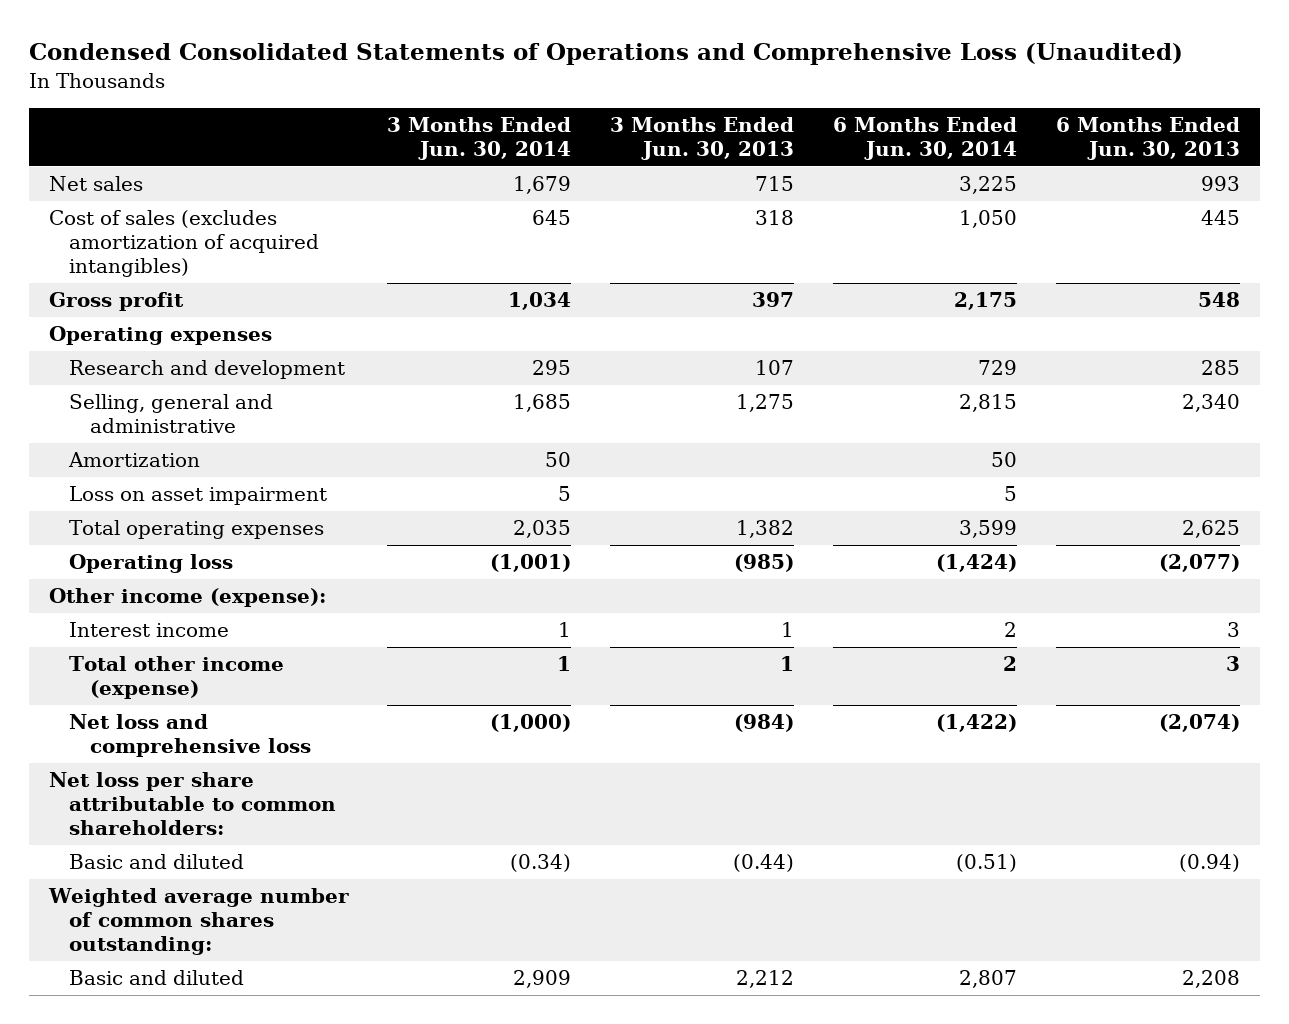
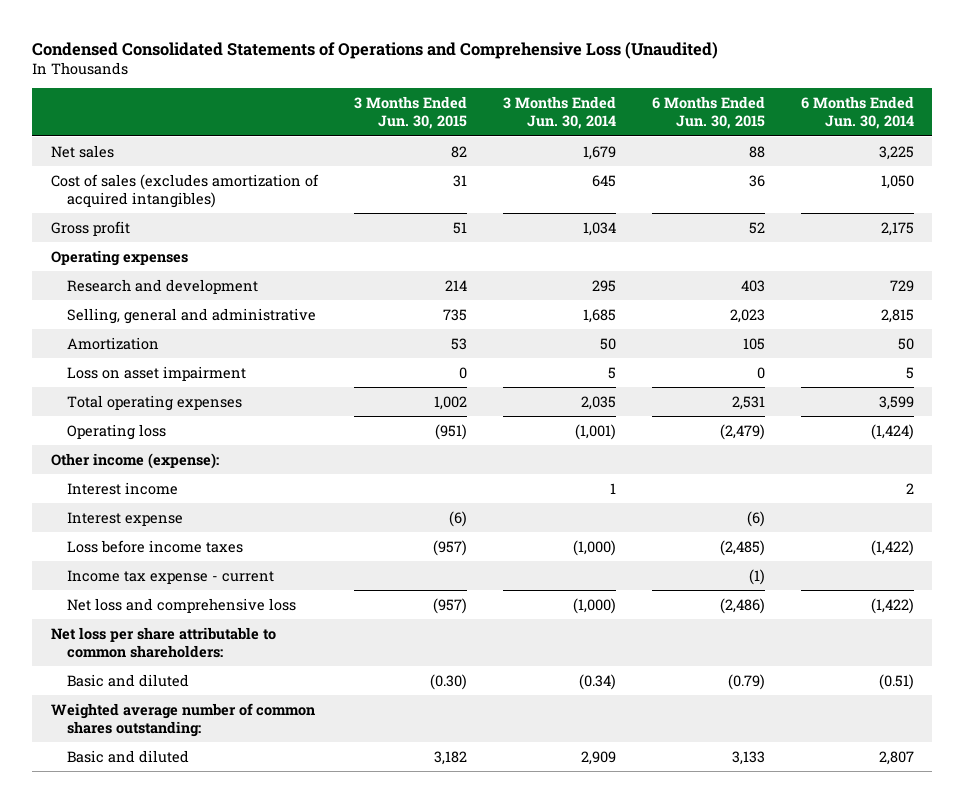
[610,116,795,161] 3 Months Ended Jun. 30, 2013 -> none
[1056,116,1241,161] 6 Months Ended Jun. 30, 2013 -> none
none -> [353,96,467,130] 3 Months Ended Jun. 30, 2015
none -> [652,96,766,130] 6 Months Ended Jun. 30, 2015
[69,656,285,700] Total other income (expense) -> none
none -> [67,511,184,526] Interest expense
none -> [67,539,244,553] Loss before income taxes
none -> [67,569,275,584] Income tax expense - current

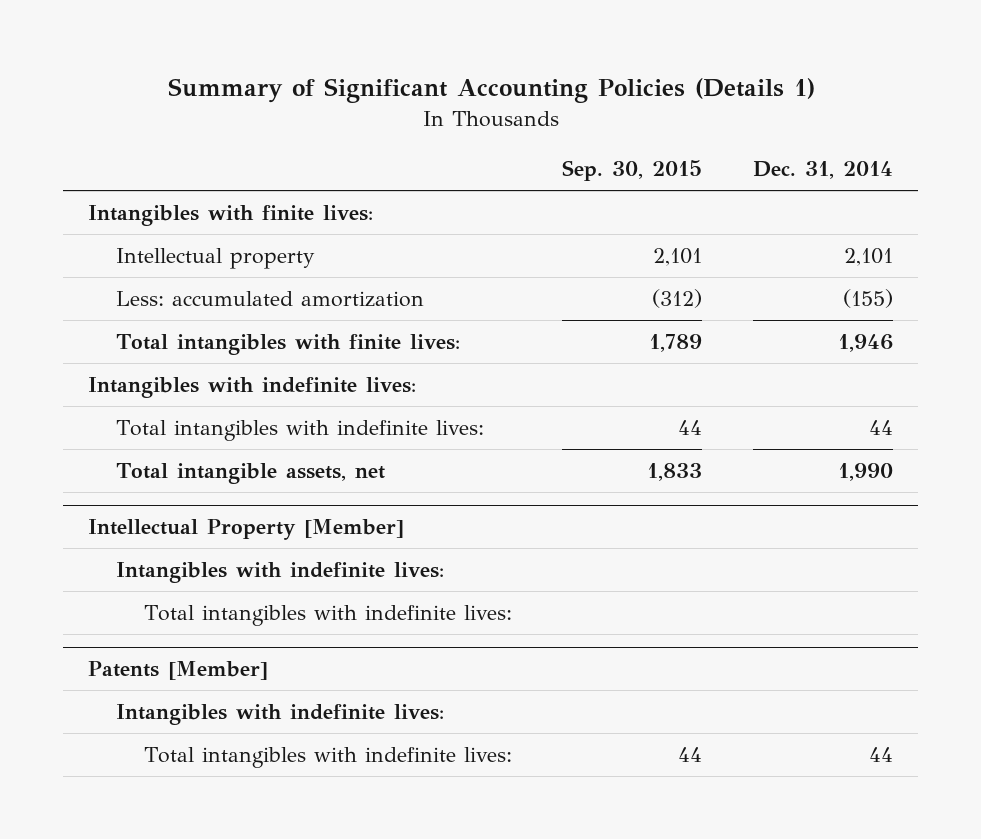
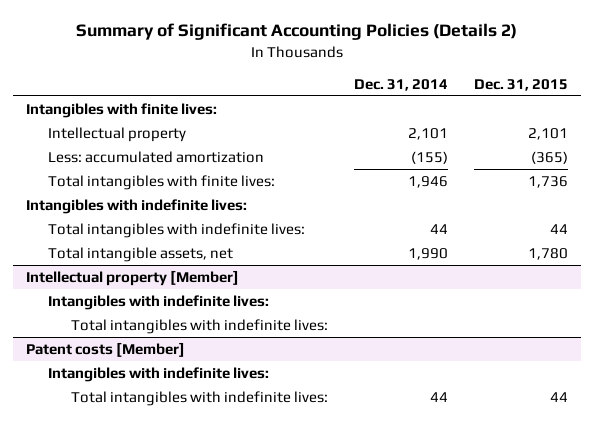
[167,78,815,104] Summary of Significant Accounting Policies (Details 1) -> [75,23,517,41] Summary of Significant Accounting Policies (Details 2)
[562,160,703,182] Sep. 30, 2015 -> none
none -> [473,78,568,91] Dec. 31, 2015
[88,519,405,541] Intellectual Property [Member] -> [25,269,239,286] Intellectual property [Member]
[88,661,269,681] Patents [Member] -> [25,341,185,357] Patent costs [Member]

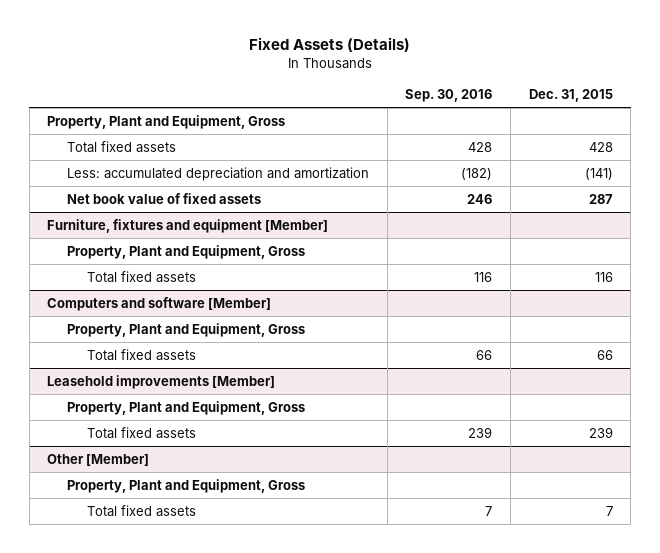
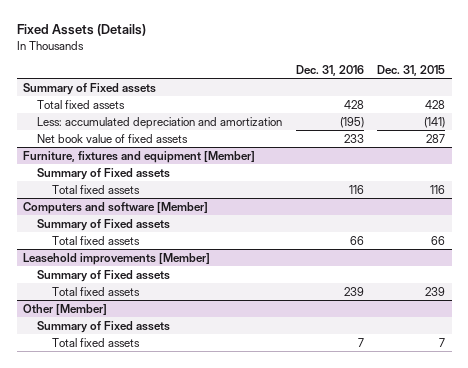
[405,89,493,103] Sep. 30, 2016 -> none
none -> [295,64,364,76] Dec. 31, 2016
[47,115,286,130] Property, Plant and Equipment, Gross -> [23,82,157,95] Summary of Fixed assets
[67,245,306,260] Property, Plant and Equipment, Gross -> [37,167,171,180] Summary of Fixed assets
[67,323,306,338] Property, Plant and Equipment, Gross -> [37,218,171,231] Summary of Fixed assets
[67,401,306,416] Property, Plant and Equipment, Gross -> [37,269,171,282] Summary of Fixed assets
[67,479,306,494] Property, Plant and Equipment, Gross -> [37,320,171,333] Summary of Fixed assets

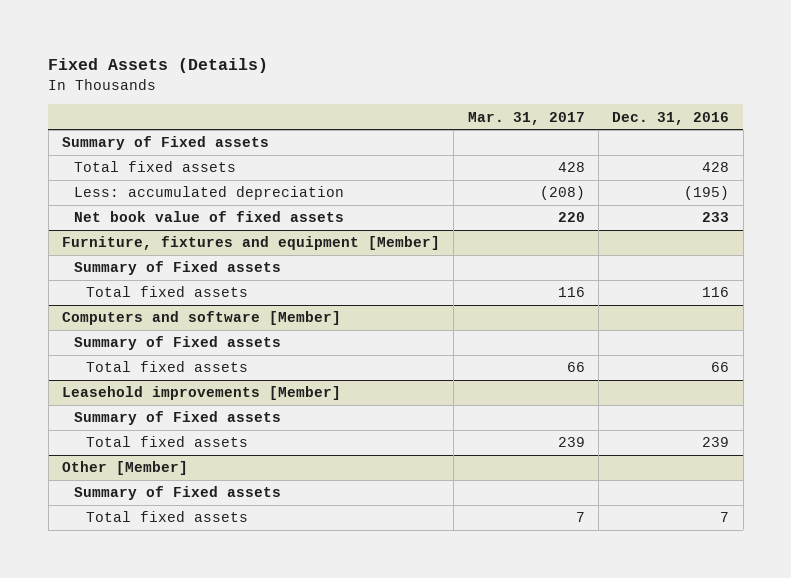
[377,64,446,76] Dec. 31, 2015 -> none
none -> [467,111,585,125] Mar. 31, 2017
[37,116,283,129] Less: accumulated depreciation and amortization -> [74,186,345,201] Less: accumulated depreciation

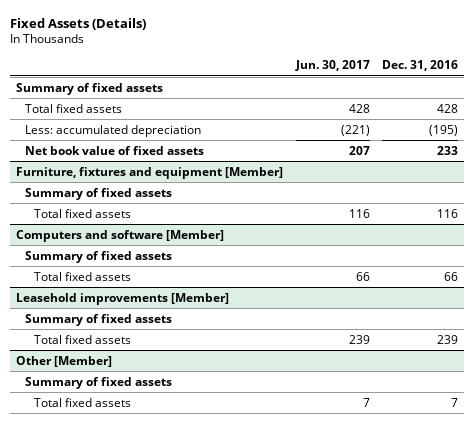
[467,111,585,125] Mar. 31, 2017 -> none
none -> [294,60,370,72] Jun. 30, 2017
[61,136,269,151] Summary of Fixed assets -> [16,82,164,95] Summary of fixed assets
[74,261,282,276] Summary of Fixed assets -> [24,187,172,200] Summary of fixed assets
[74,336,282,351] Summary of Fixed assets -> [24,250,172,263] Summary of fixed assets
[74,411,282,426] Summary of Fixed assets -> [24,313,172,326] Summary of fixed assets
[74,486,282,501] Summary of Fixed assets -> [24,376,172,389] Summary of fixed assets

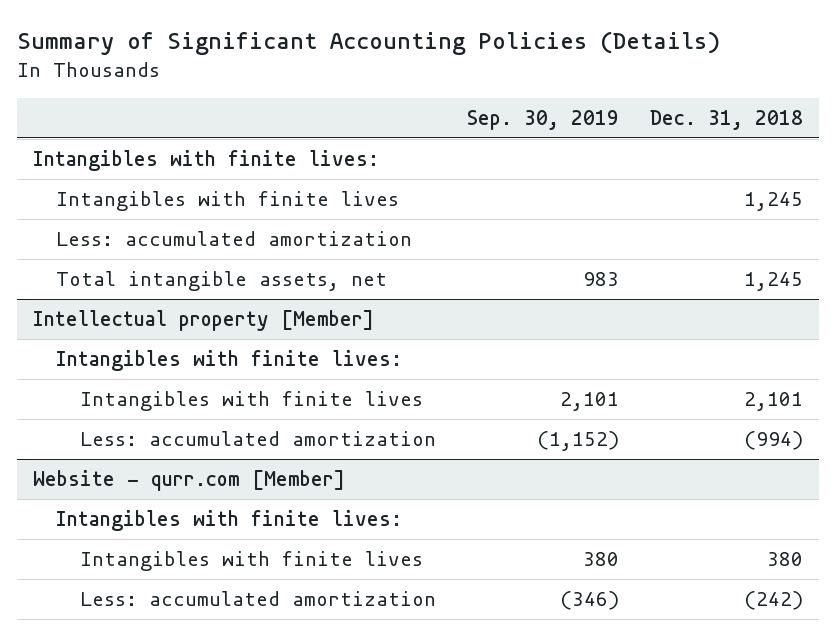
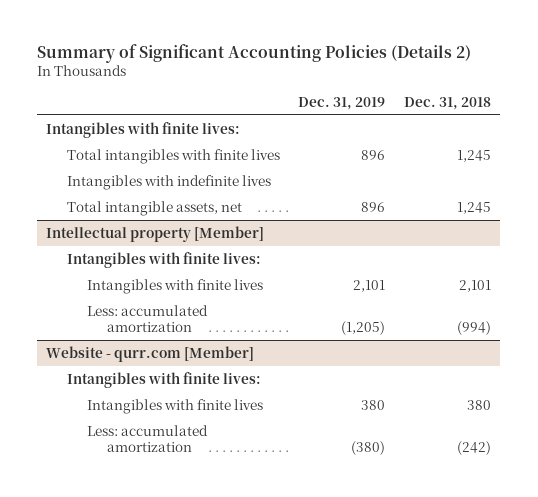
[17,31,721,56] Summary of Significant Accounting Policies (Details) -> [37,43,472,63] Summary of Significant Accounting Policies (Details 2)
[466,109,619,130] Sep. 30, 2019 -> none
none -> [298,96,386,110] Dec. 31, 2019
[56,231,413,247] Less: accumulated amortization -> none
[56,191,400,212] Intangibles with finite lives -> [66,148,280,164] Total intangibles with finite lives
none -> [66,174,271,190] Intangibles with indefinite lives

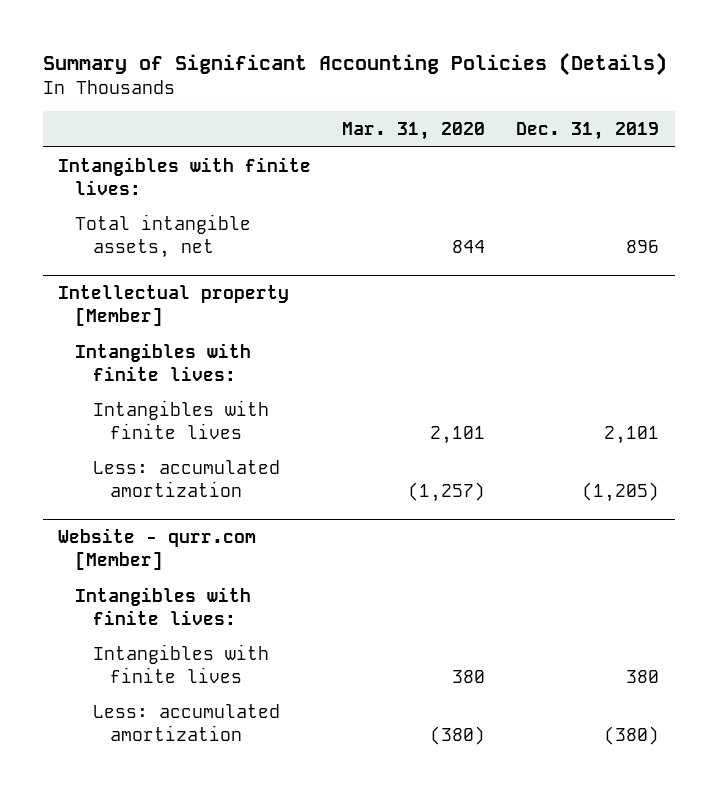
[37,43,472,63] Summary of Significant Accounting Policies (Details 2) -> [42,51,667,76] Summary of Significant Accounting Policies (Details)
[404,96,492,110] Dec. 31, 2018 -> none
none -> [342,121,486,140] Mar. 31, 2020
[66,148,280,164] Total intangibles with finite lives -> none
[66,174,271,190] Intangibles with indefinite lives -> none

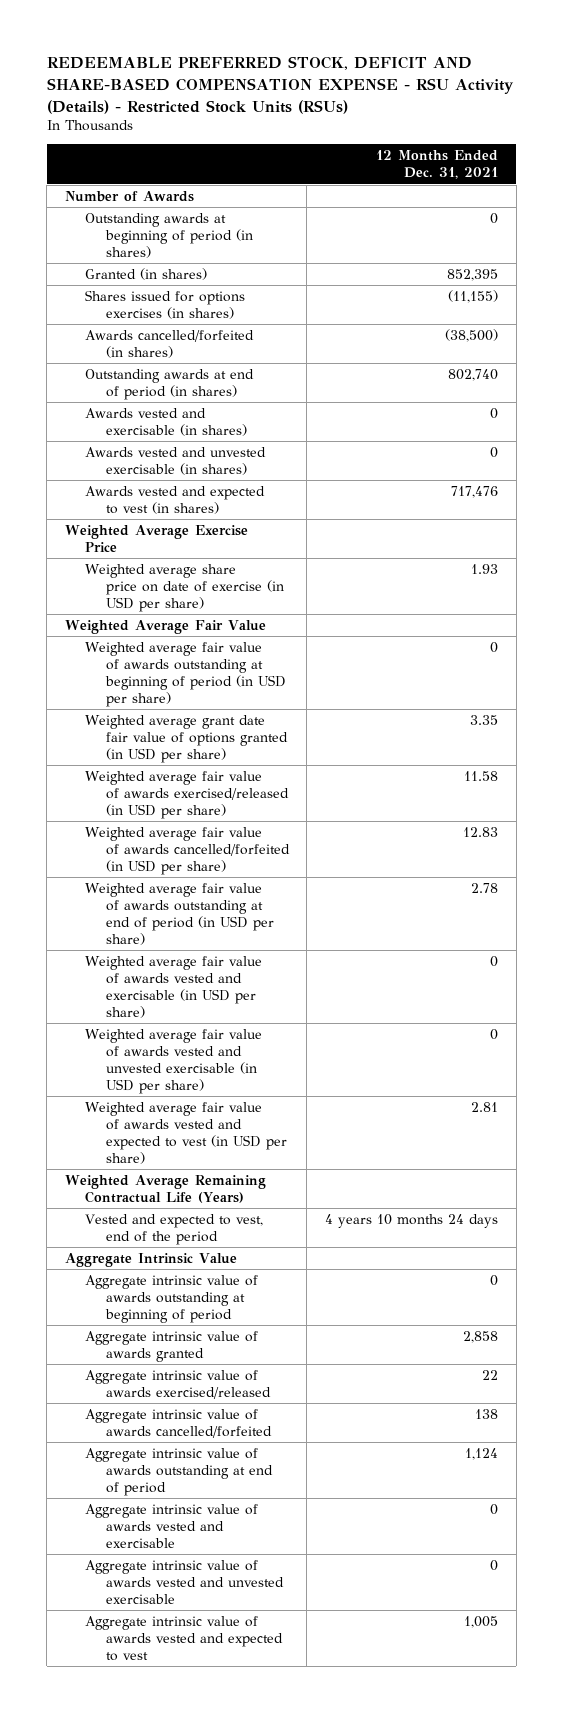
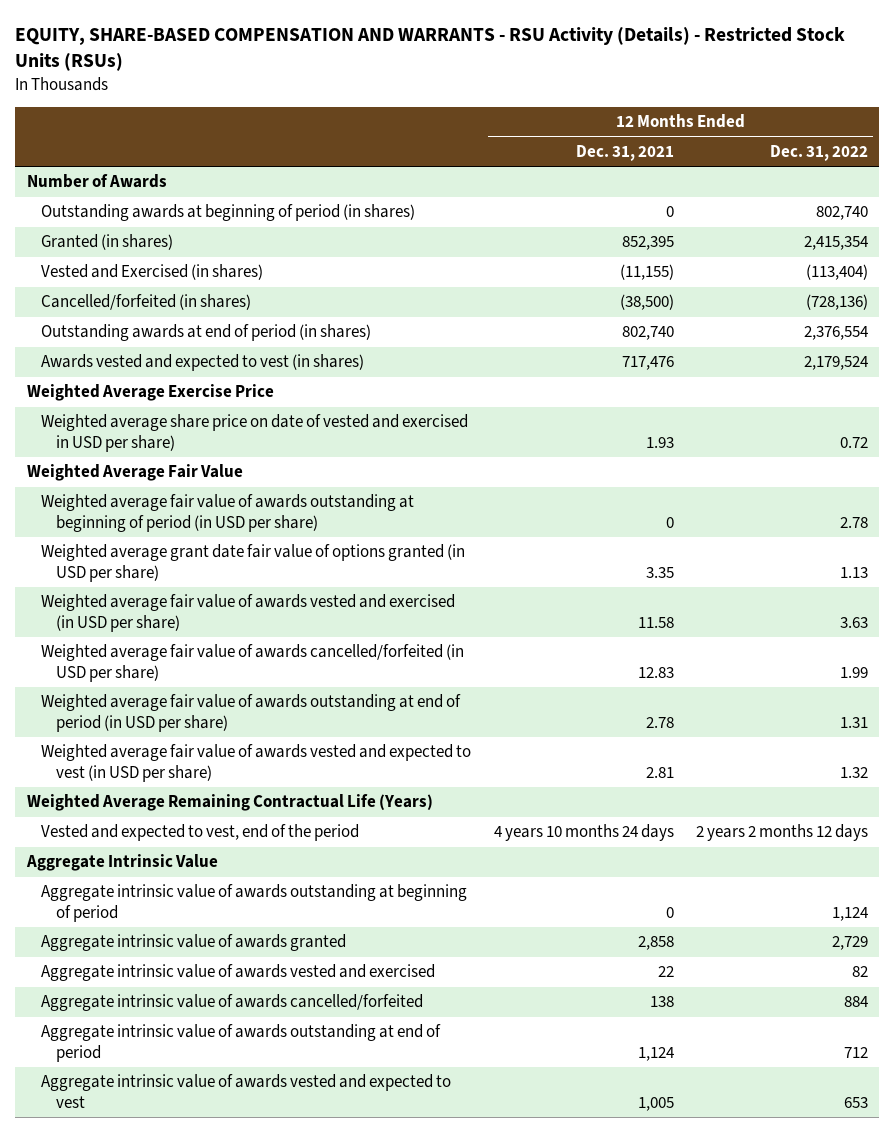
[46,56,514,114] REDEEMABLE PREFERRED STOCK, DEFICIT AND SHARE-BASED COMPENSATION EXPENSE - RSU Activity (Details) - Restricted Stock Units (RSUs) -> [15,27,846,72] EQUITY, SHARE-BASED COMPENSATION AND WARRANTS - RSU Activity (Details) - Restricted Stock Units (RSUs)
none -> [769,144,868,161] Dec. 31, 2022
[85,290,246,320] Shares issued for options exercises (in shares) -> [41,264,264,281] Vested and Exercised (in shares)
[85,330,255,359] Awards cancelled/forfeited (in shares) -> [41,294,252,311] Cancelled/forfeited (in shares)
[85,408,247,437] Awards vested and exercisable (in shares) -> none
[85,447,267,476] Awards vested and unvested exercisable (in shares) -> none
[85,564,284,613] Weighted average share price on date of exercise (in USD per share) -> [41,414,469,452] Weighted average share price on date of vested and exercised in USD per share)
[85,771,289,820] Weighted average fair value of awards exercised/released (in USD per share) -> [41,594,456,632] Weighted average fair value of awards vested and exercised (in USD per share)
[85,956,263,1019] Weighted average fair value of awards vested and exercisable (in USD per share) -> none
[85,1029,263,1095] Weighted average fair value of awards vested and unvested exercisable (in USD per share) -> none
[85,1370,271,1400] Aggregate intrinsic value of awards exercised/released -> [41,964,436,982] Aggregate intrinsic value of awards vested and exercised
[85,1504,259,1549] Aggregate intrinsic value of awards vested and exercisable -> none
[85,1560,284,1605] Aggregate intrinsic value of awards vested and unvested exercisable -> none

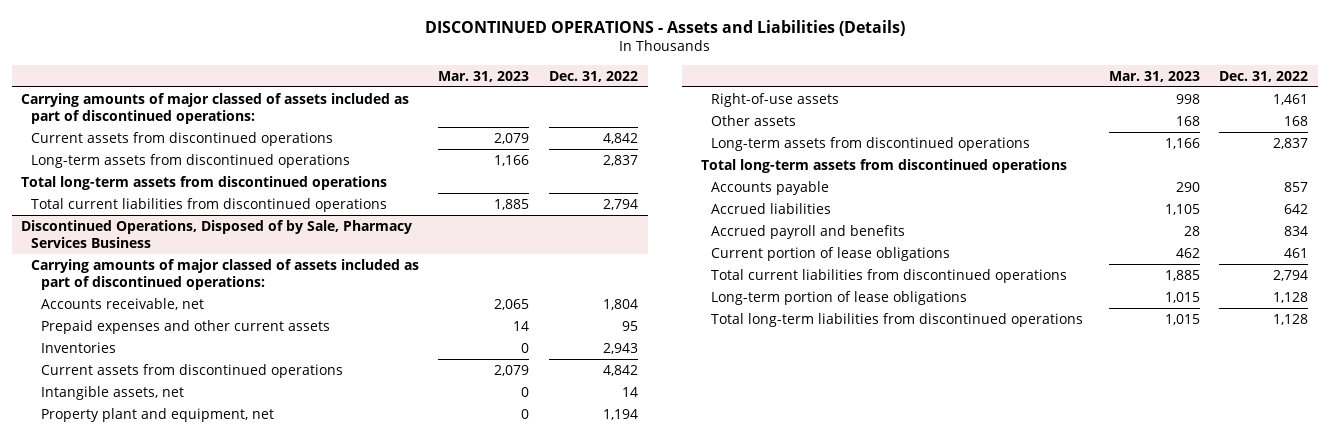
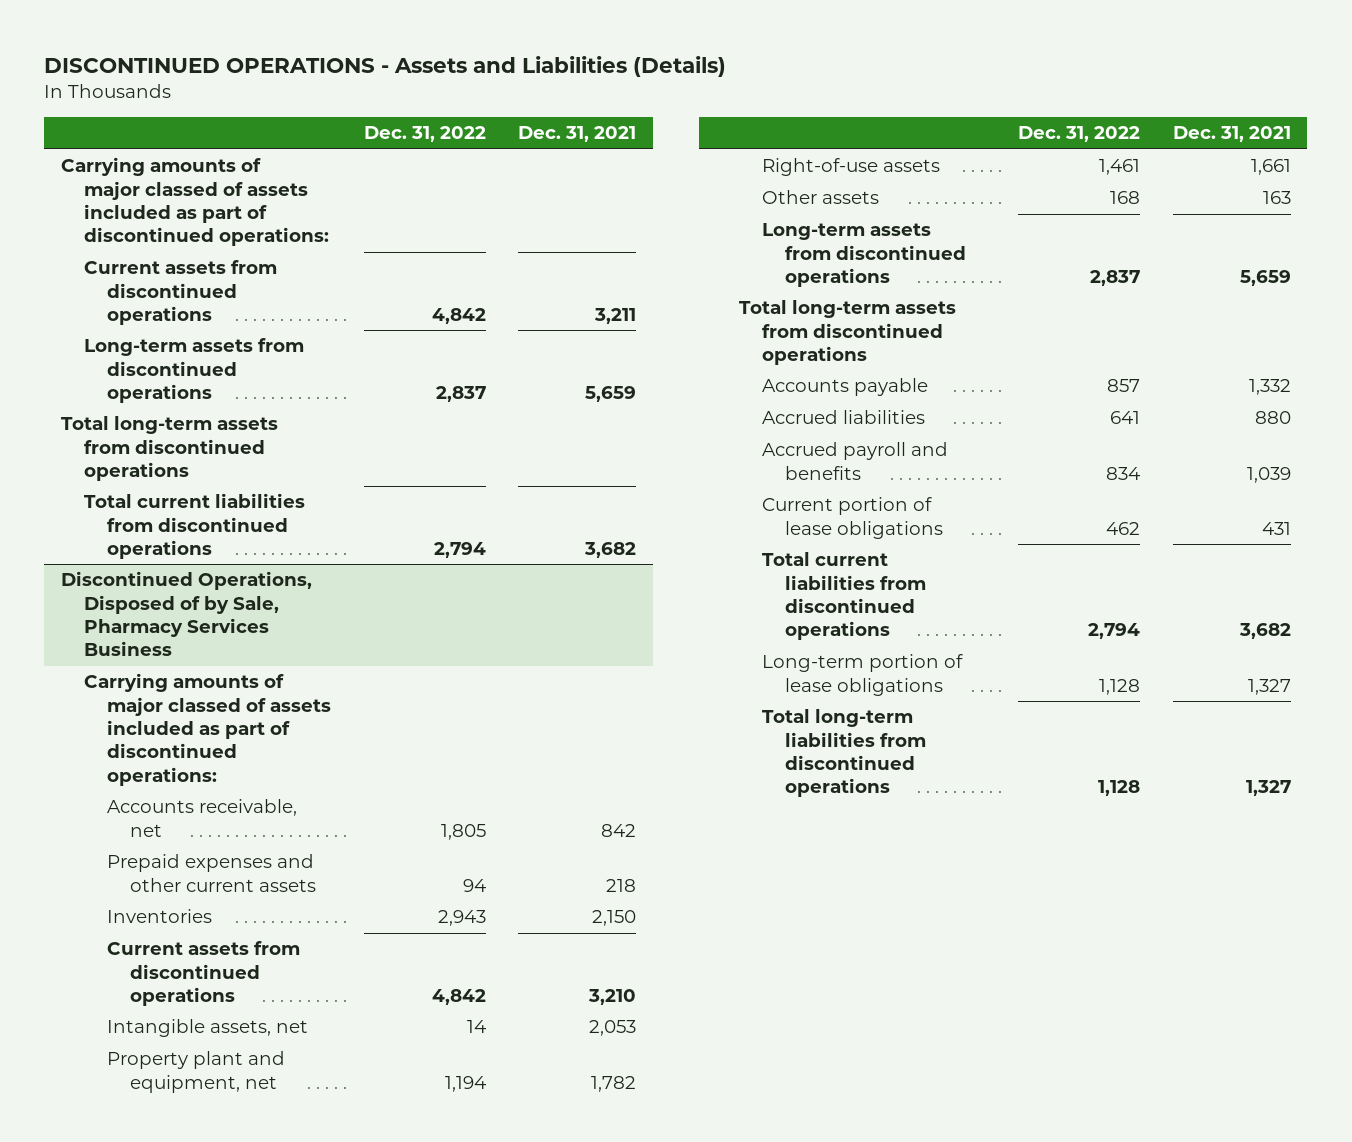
[438,70,530,82] Mar. 31, 2023 -> none
none -> [518,126,637,143] Dec. 31, 2021
[602,298,638,310] 1,804 -> [440,823,486,840] 1,805
[621,320,638,331] 95 -> [462,878,486,892] 94
[1283,203,1308,214] 642 -> [1110,411,1141,425] 641
[1283,247,1308,258] 461 -> [1106,521,1141,535] 462

